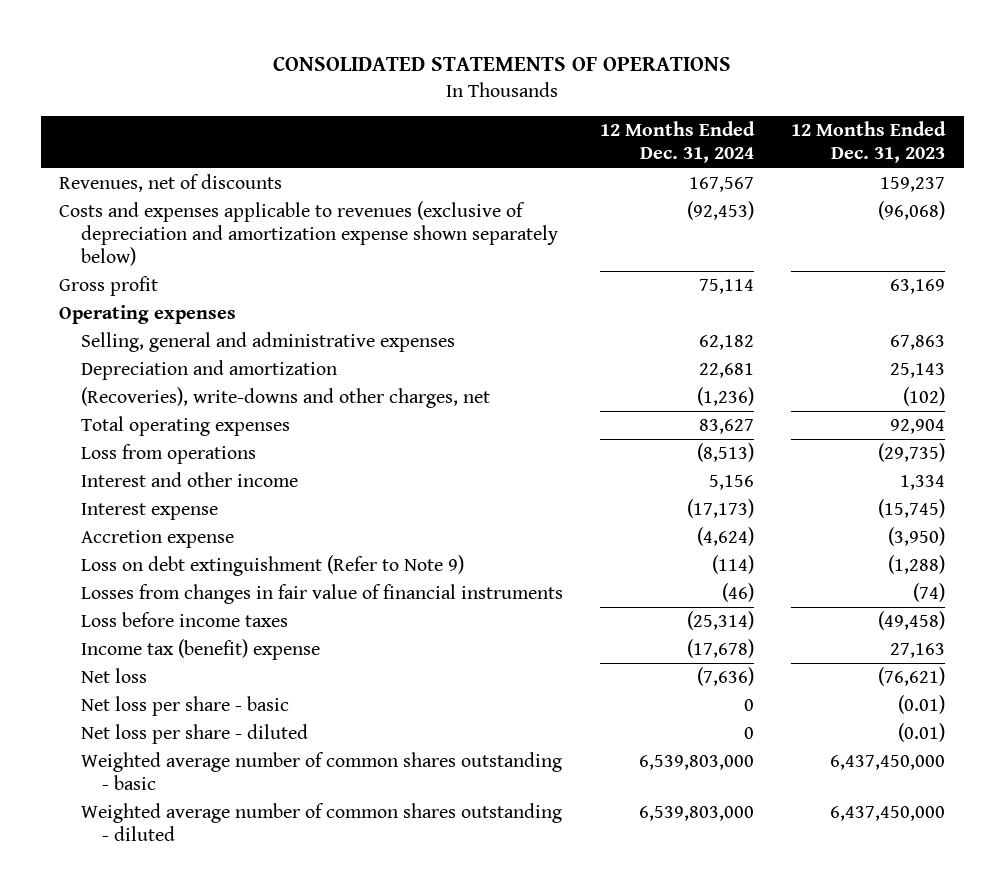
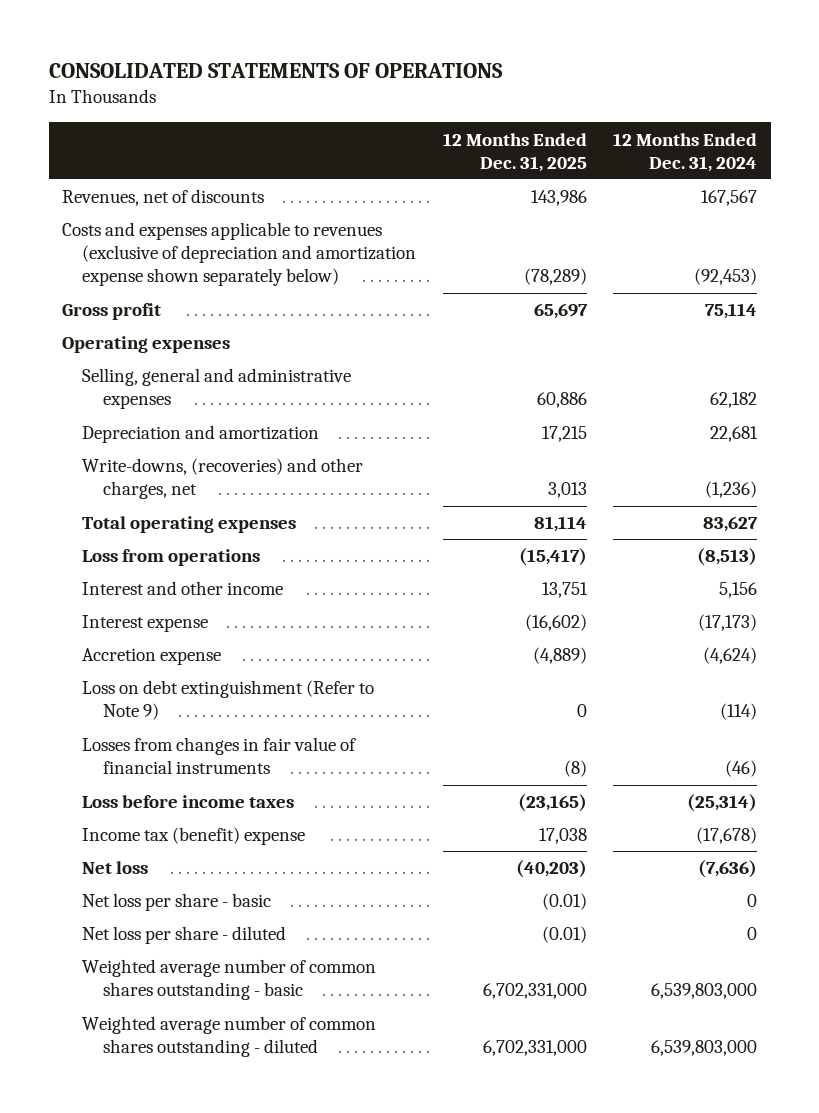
[791,121,947,164] 12 Months Ended Dec. 31, 2023 -> none
none -> [442,132,587,172] 12 Months Ended Dec. 31, 2025
[80,387,490,409] (Recoveries), write-downs and other charges, net -> [82,458,364,500] Write-downs, (recoveries) and other charges, net

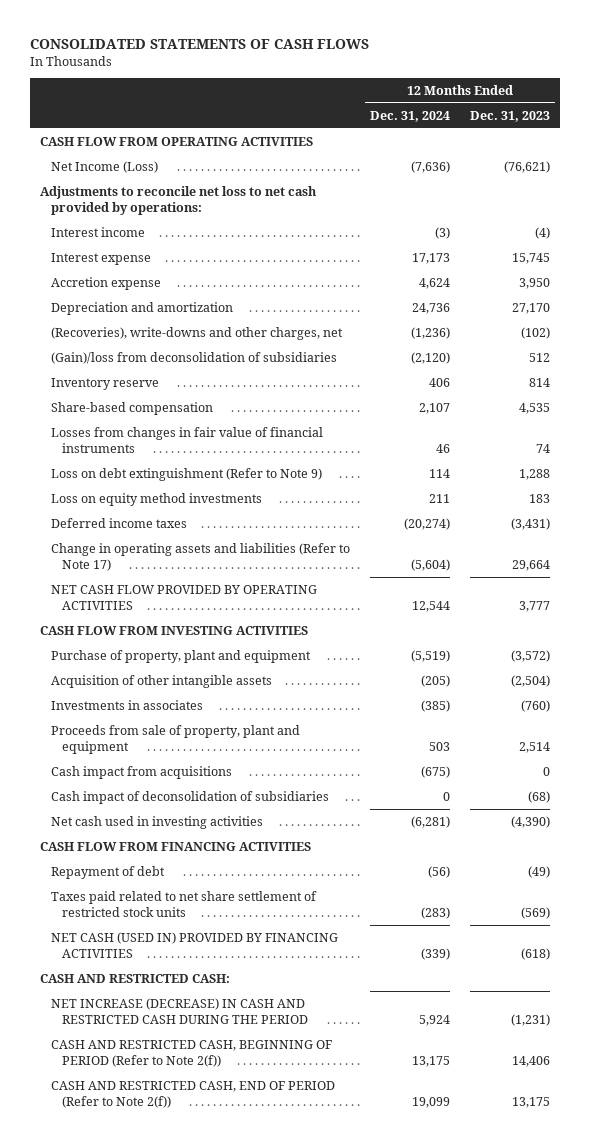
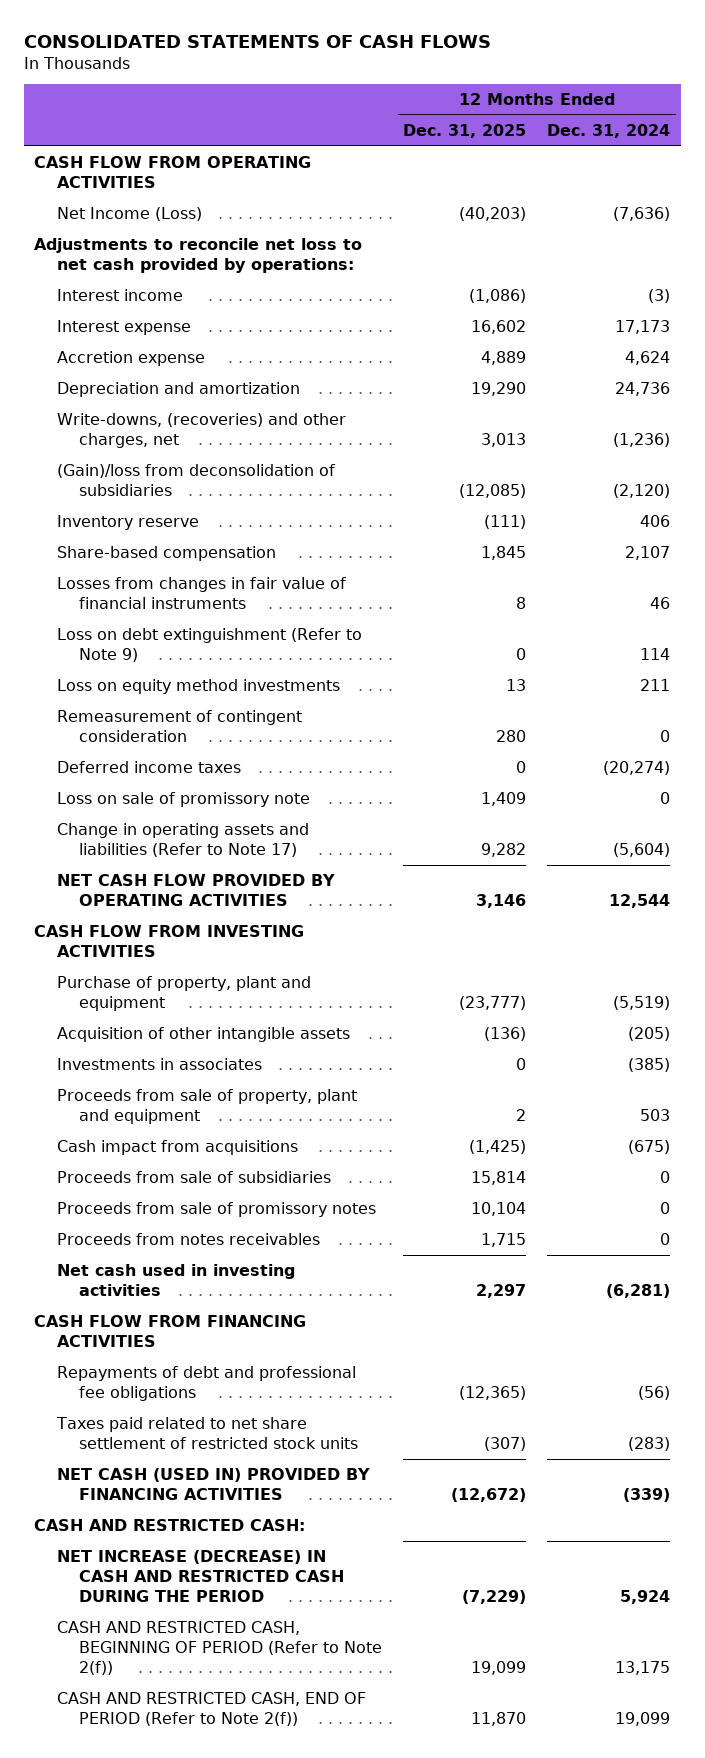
[469,110,550,122] Dec. 31, 2023 -> none
none -> [403,124,527,139] Dec. 31, 2025
[50,326,343,340] (Recoveries), write-downs and other charges, net -> [56,413,346,449] Write-downs, (recoveries) and other charges, net
none -> [56,710,302,743] Remeasurement of contingent consideration
none -> [56,792,310,808] Loss on sale of promissory note
[50,790,329,804] Cash impact of deconsolidation of subsidiaries -> none
none -> [56,1171,331,1184] Proceeds from sale of subsidiaries
none -> [56,1202,376,1218] Proceeds from sale of promissory notes
none -> [56,1233,320,1246] Proceeds from notes receivables
[50,865,165,879] Repayment of debt -> none
none -> [56,1366,356,1402] Repayments of debt and professional fee obligations

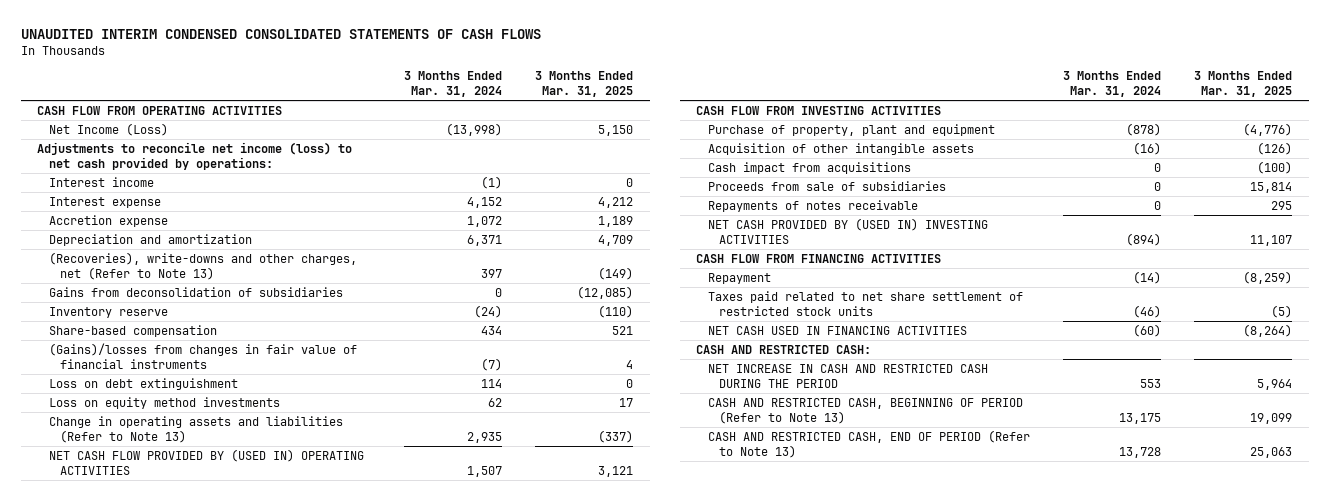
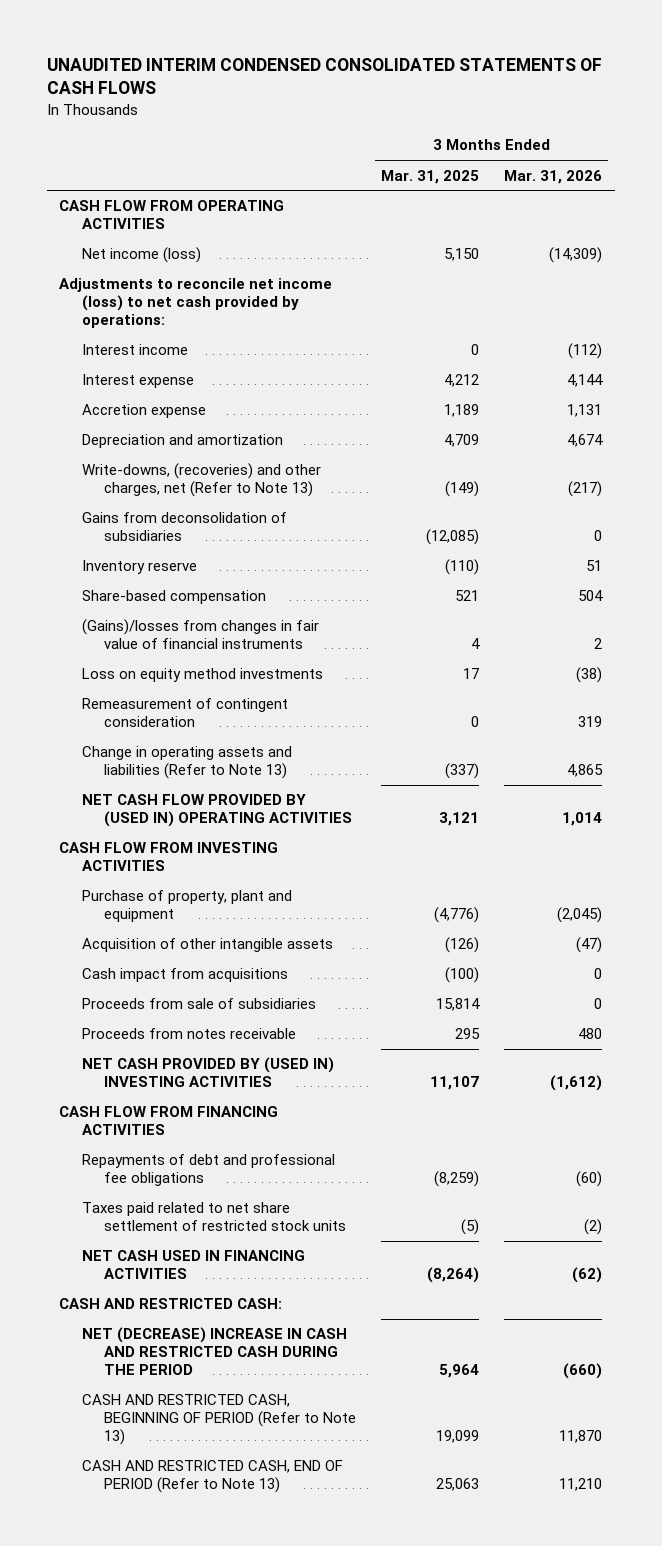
[404,71,503,98] 3 Months Ended Mar. 31, 2024 -> none
none -> [504,169,603,184] Mar. 31, 2026
[48,122,168,136] Net Income (Loss) -> [81,247,201,264] Net income (loss)
[48,251,357,280] (Recoveries), write-downs and other charges, net (Refer to Note 13) -> [81,463,321,498] Write-downs, (recoveries) and other charges, net (Refer to Note 13)
[48,377,238,390] Loss on debt extinguishment -> none
none -> [81,698,288,728] Remeasurement of contingent consideration
[707,199,918,212] Repayments of notes receivable -> [81,1028,296,1040] Proceeds from notes receivable
[707,272,771,284] Repayment -> [81,1154,335,1187] Repayments of debt and professional fee obligations
[707,363,988,388] NET INCREASE IN CASH AND RESTRICTED CASH DURING THE PERIOD -> [81,1327,347,1376] NET (DECREASE) INCREASE IN CASH AND RESTRICTED CASH DURING THE PERIOD

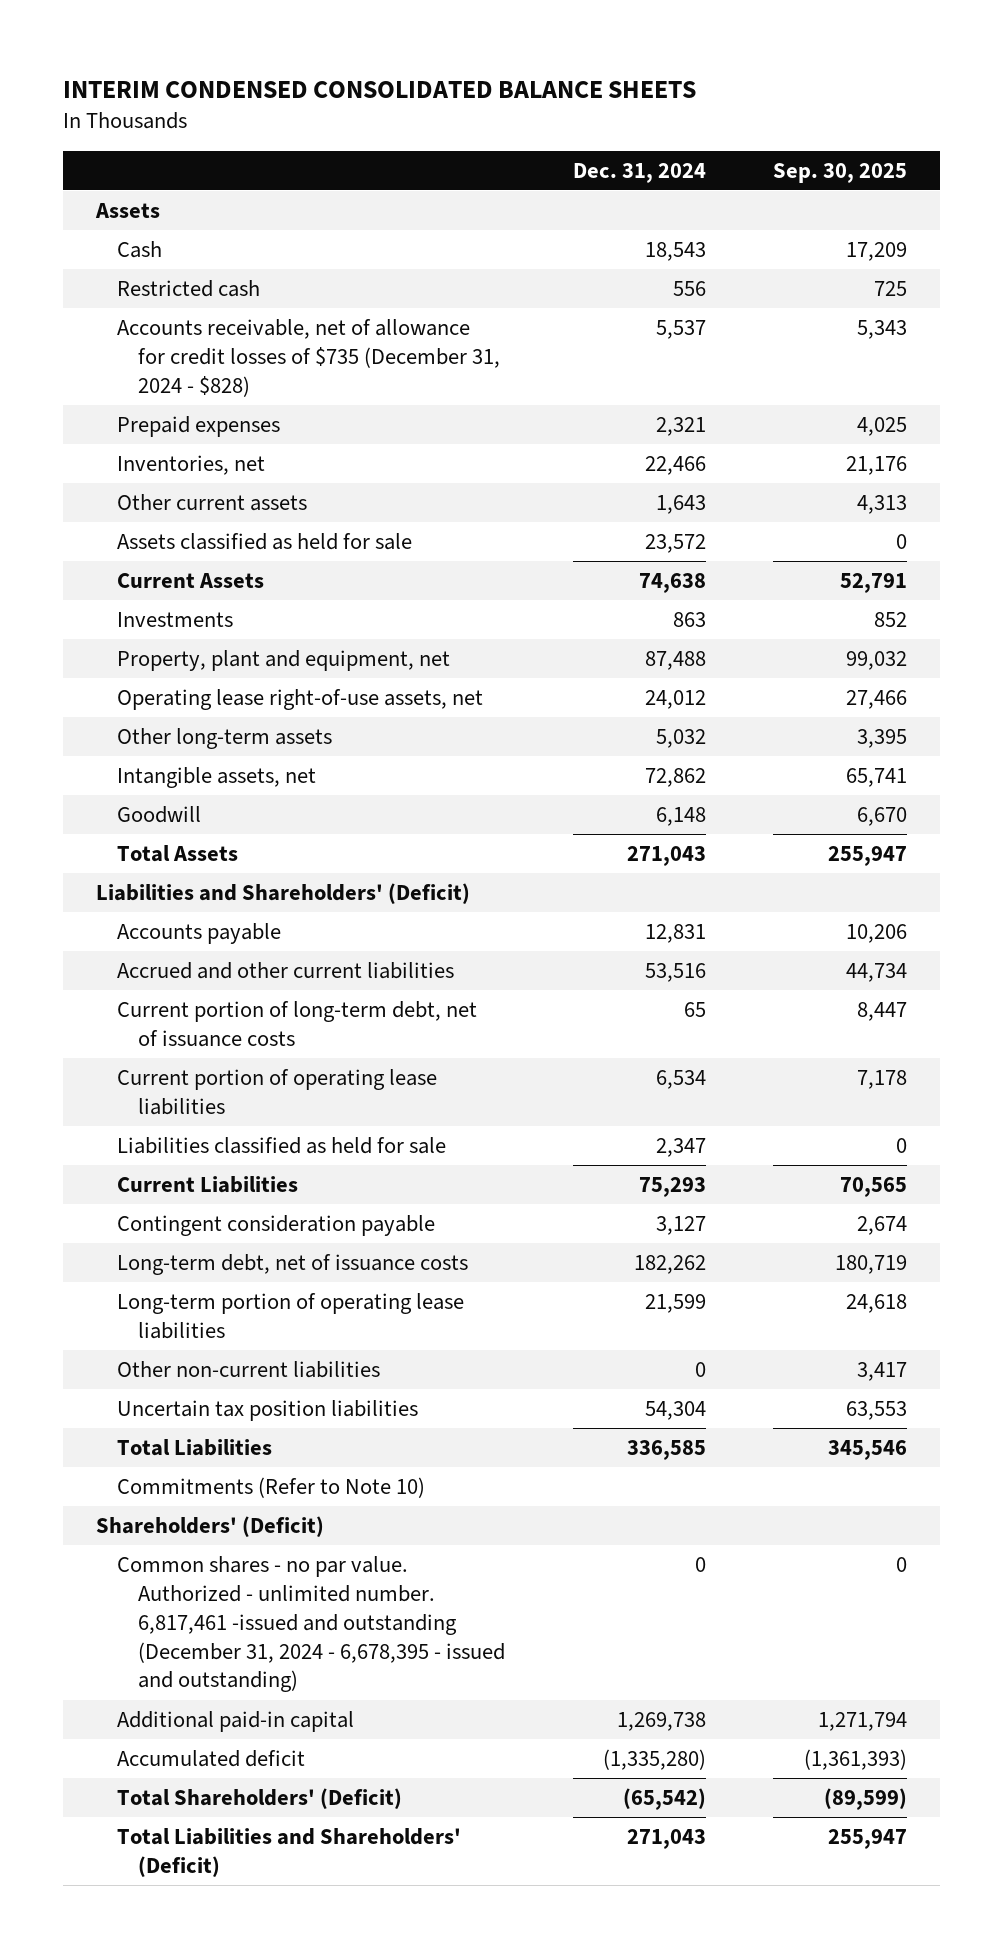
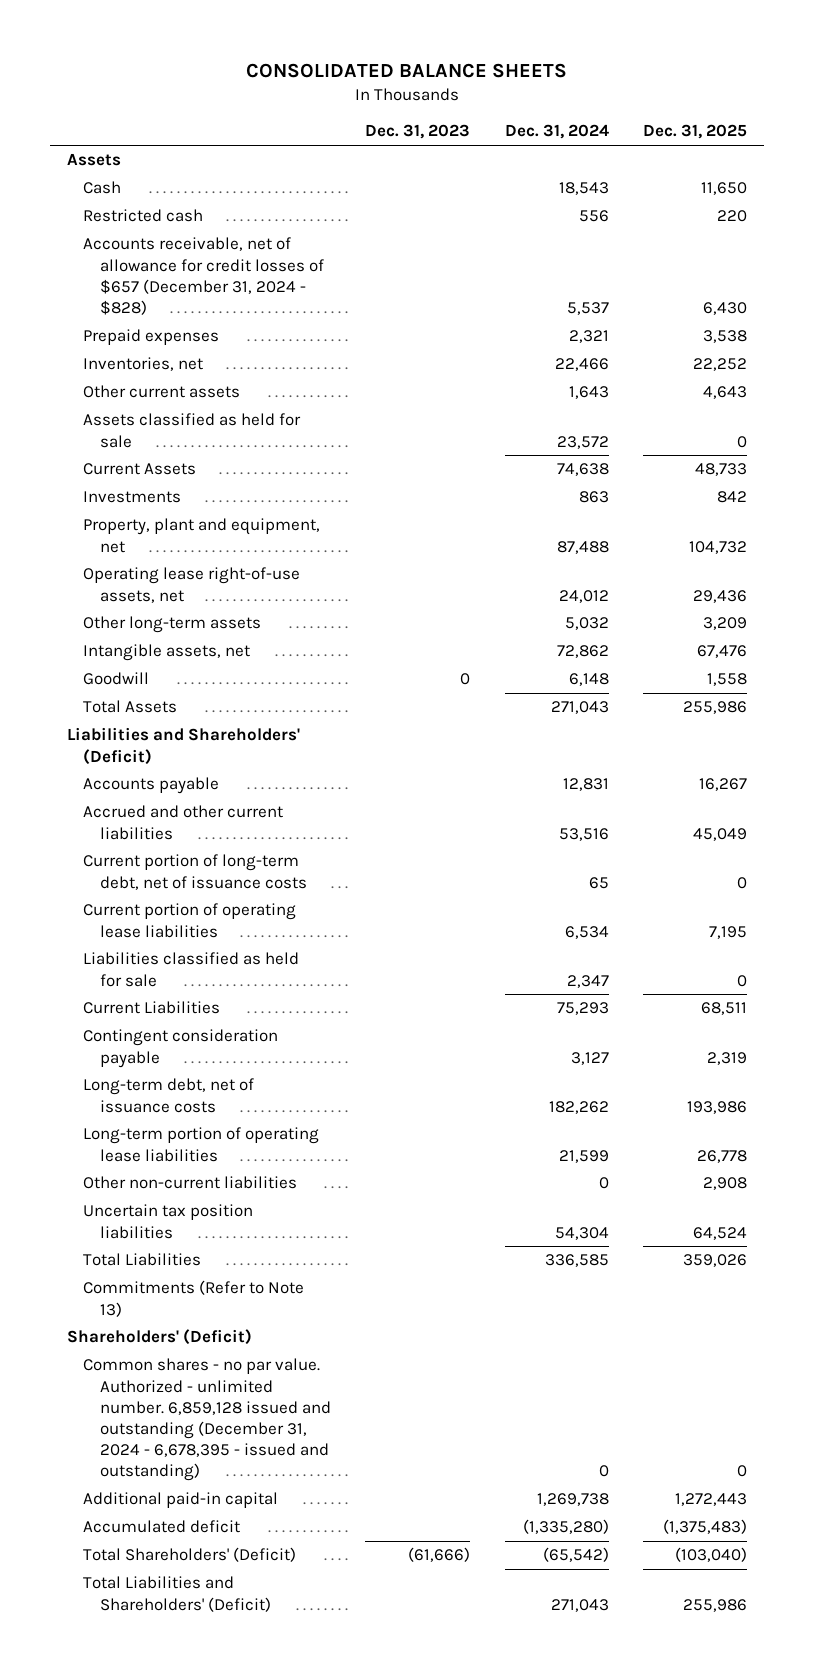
[62,80,696,98] INTERIM CONDENSED CONSOLIDATED BALANCE SHEETS -> [246,62,568,78] CONSOLIDATED BALANCE SHEETS
[772,162,907,183] Sep. 30, 2025 -> none
none -> [365,124,471,140] Dec. 31, 2023
none -> [643,124,748,140] Dec. 31, 2025
[117,319,501,397] Accounts receivable, net of allowance for credit losses of $735 (December 31, 2024 - $828) -> [83,237,324,315] Accounts receivable, net of allowance for credit losses of $657 (December 31, 2024 - $828)
[117,1477,426,1499] Commitments (Refer to Note 10) -> [83,1280,305,1317] Commitments (Refer to Note 13)
[117,1556,506,1693] Common shares - no par value. Authorized - unlimited number. 6,817,461 -issued and outstanding (December 31, 2024 - 6,678,395 - issued and outstanding) -> [83,1358,331,1482] Common shares - no par value. Authorized - unlimited number. 6,859,128 issued and outstanding (December 31, 2024 - 6,678,395 - issued and outstanding)

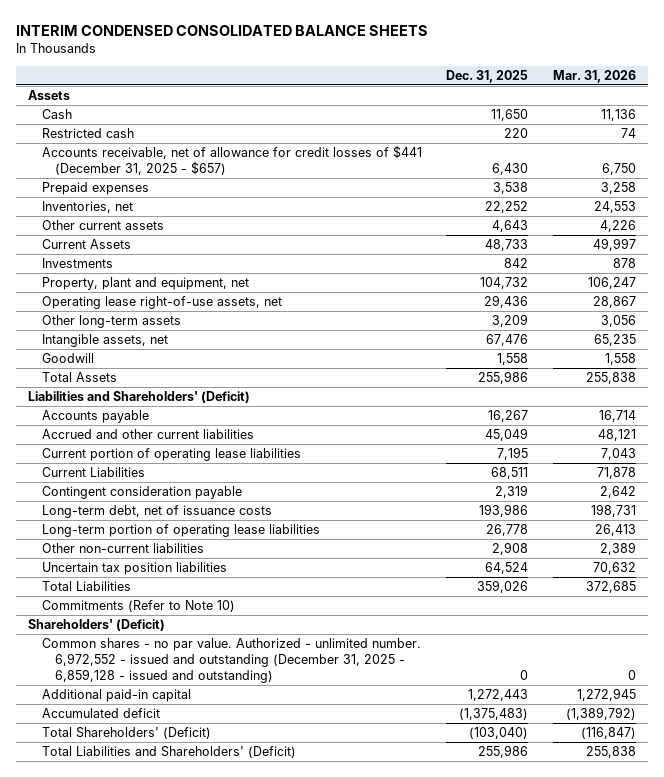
[246,62,568,78] CONSOLIDATED BALANCE SHEETS -> [16,25,429,37] INTERIM CONDENSED CONSOLIDATED BALANCE SHEETS
[365,124,471,140] Dec. 31, 2023 -> none
[504,124,609,140] Dec. 31, 2024 -> none
none -> [552,69,636,83] Mar. 31, 2026
[83,237,324,315] Accounts receivable, net of allowance for credit losses of $657 (December 31, 2024 - $828) -> [41,145,422,175] Accounts receivable, net of allowance for credit losses of $441 (December 31, 2025 - $657)
[83,413,302,448] Assets classified as held for sale -> none
[83,854,307,890] Current portion of long-term debt, net of issuance costs -> none
[83,952,300,987] Liabilities classified as held for sale -> none
[83,1280,305,1317] Commitments (Refer to Note 13) -> [41,600,235,613] Commitments (Refer to Note 10)
[83,1358,331,1482] Common shares - no par value. Authorized - unlimited number. 6,859,128 issued and outstanding (December 31, 2024 - 6,678,395 - issued and outstanding) -> [41,638,421,683] Common shares - no par value. Authorized - unlimited number. 6,972,552 - issued and outstanding (December 31, 2025 - 6,859,128 - issued and outstanding)

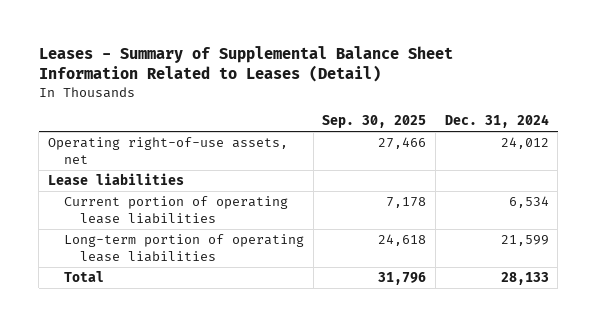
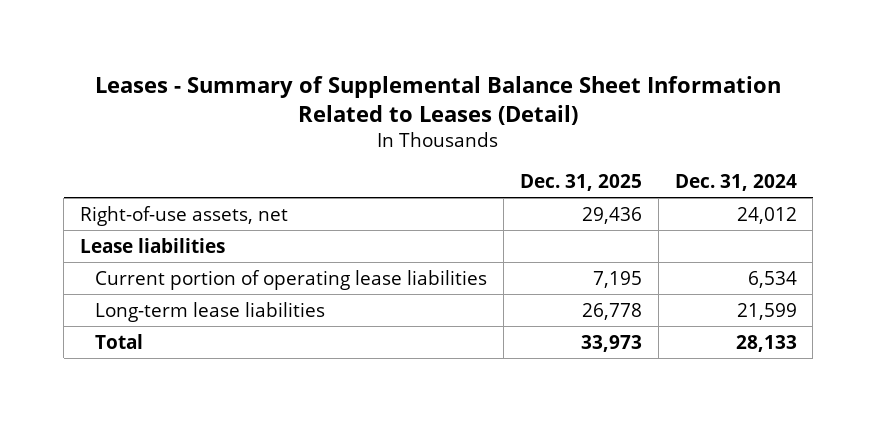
[322,115,427,129] Sep. 30, 2025 -> none
none -> [520,173,643,191] Dec. 31, 2025
[48,137,289,164] Operating right-of-use assets, net -> [80,205,289,226] Right-of-use assets, net
[64,234,305,262] Long-term portion of operating lease liabilities -> [95,301,326,322] Long-term lease liabilities

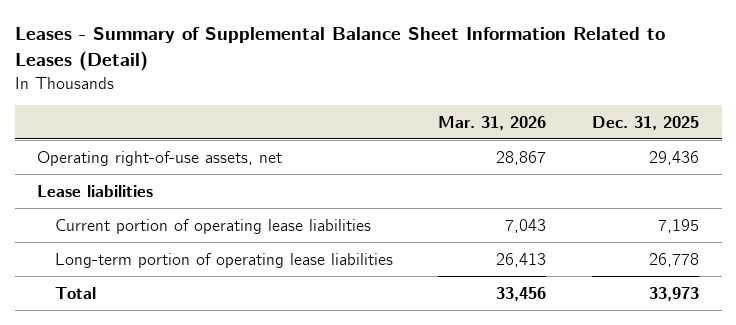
[674,173,797,191] Dec. 31, 2024 -> none
none -> [438,115,547,130] Mar. 31, 2026
[80,205,289,226] Right-of-use assets, net -> [37,150,283,166] Operating right-of-use assets, net
[95,301,326,322] Long-term lease liabilities -> [54,252,393,268] Long-term portion of operating lease liabilities

